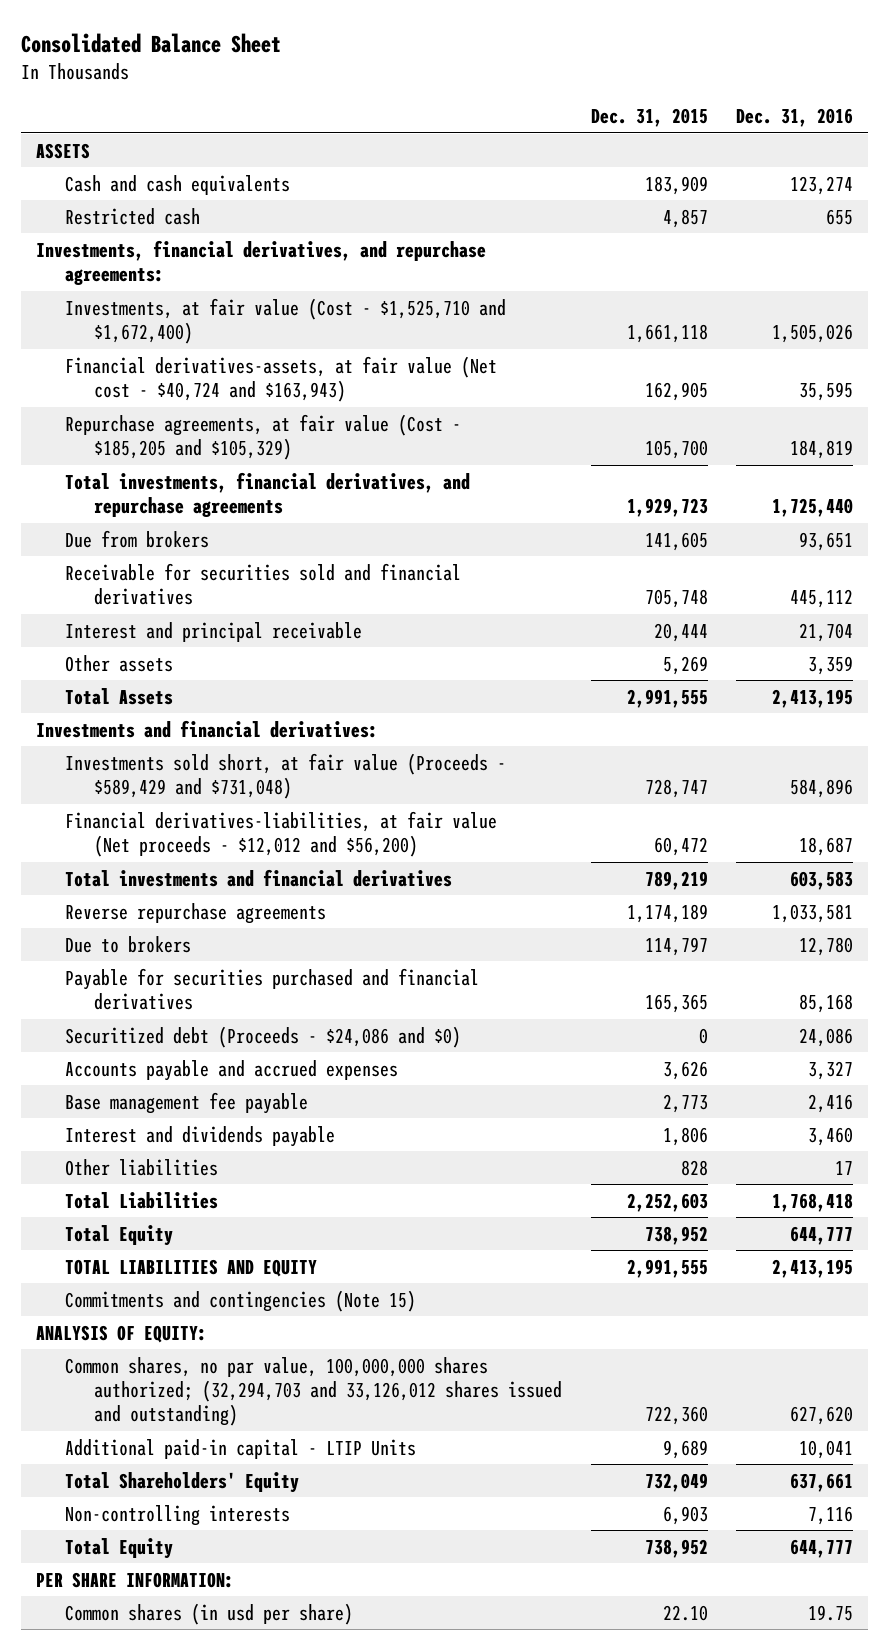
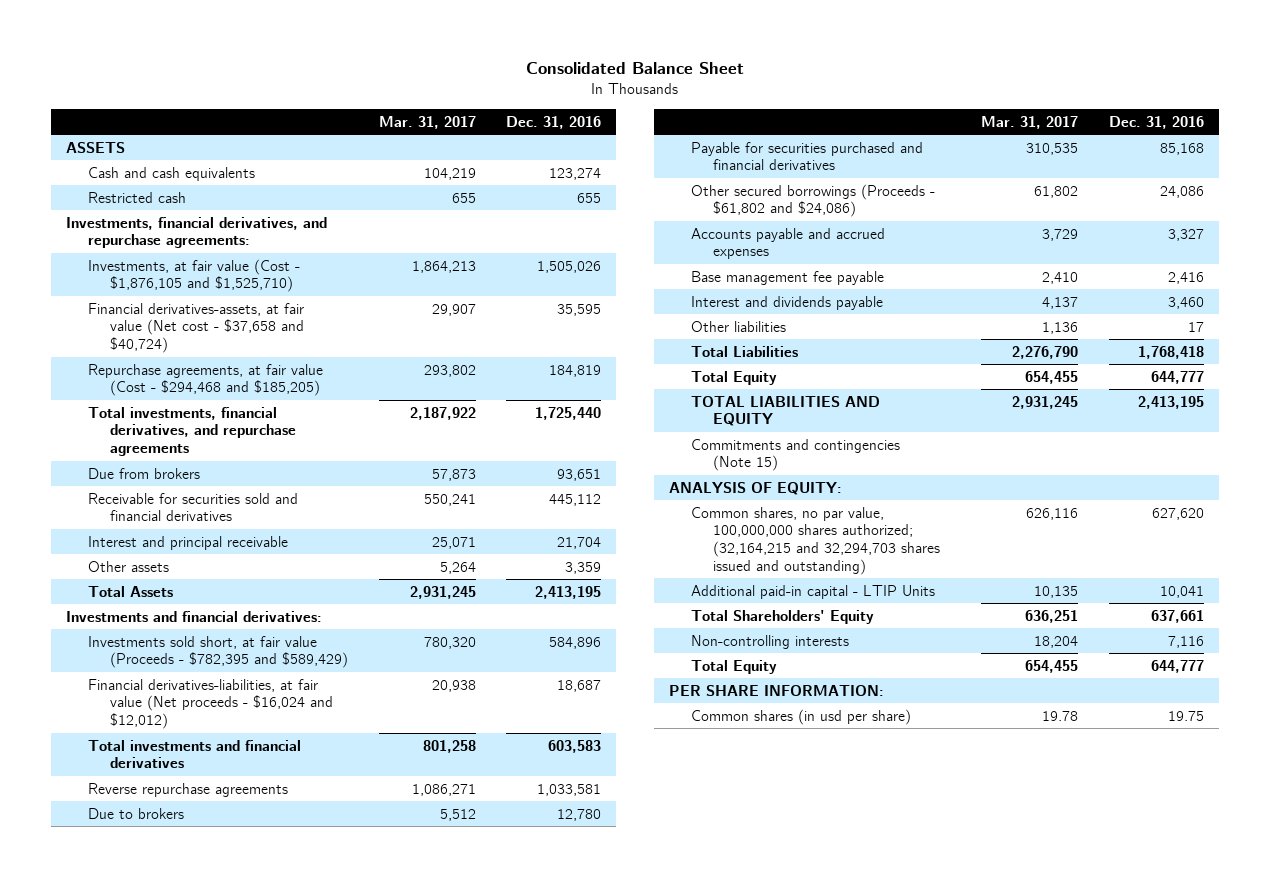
[590,107,708,127] Dec. 31, 2015 -> none
none -> [378,115,476,129] Mar. 31, 2017
[64,297,506,345] Investments, at fair value (Cost - $1,525,710 and $1,672,400) -> [88,258,301,293] Investments, at fair value (Cost - $1,876,105 and $1,525,710)
[64,355,497,403] Financial derivatives-assets, at fair value (Net cost - $40,724 and $163,943) -> [88,302,305,354] Financial derivatives-assets, at fair value (Net cost - $37,658 and $40,724)
[64,413,461,461] Repurchase agreements, at fair value (Cost - $185,205 and $105,329) -> [88,363,324,397] Repurchase agreements, at fair value (Cost - $294,468 and $185,205)
[64,752,506,800] Investments sold short, at fair value (Proceeds - $589,429 and $731,048) -> [88,635,349,669] Investments sold short, at fair value (Proceeds - $782,395 and $589,429)
[64,810,497,858] Financial derivatives-liabilities, at fair value (Net proceeds - $12,012 and $56,200) -> [88,678,334,730] Financial derivatives-liabilities, at fair value (Net proceeds - $16,024 and $12,012)
[64,1025,461,1048] Securitized debt (Proceeds - $24,086 and $0) -> [690,183,935,218] Other secured borrowings (Proceeds - $61,802 and $24,086)
[64,1356,562,1427] Common shares, no par value, 100,000,000 shares authorized; (32,294,703 and 33,126,012 shares issued and outstanding) -> [690,506,940,575] Common shares, no par value, 100,000,000 shares authorized; (32,164,215 and 32,294,703 shares issued and outstanding)

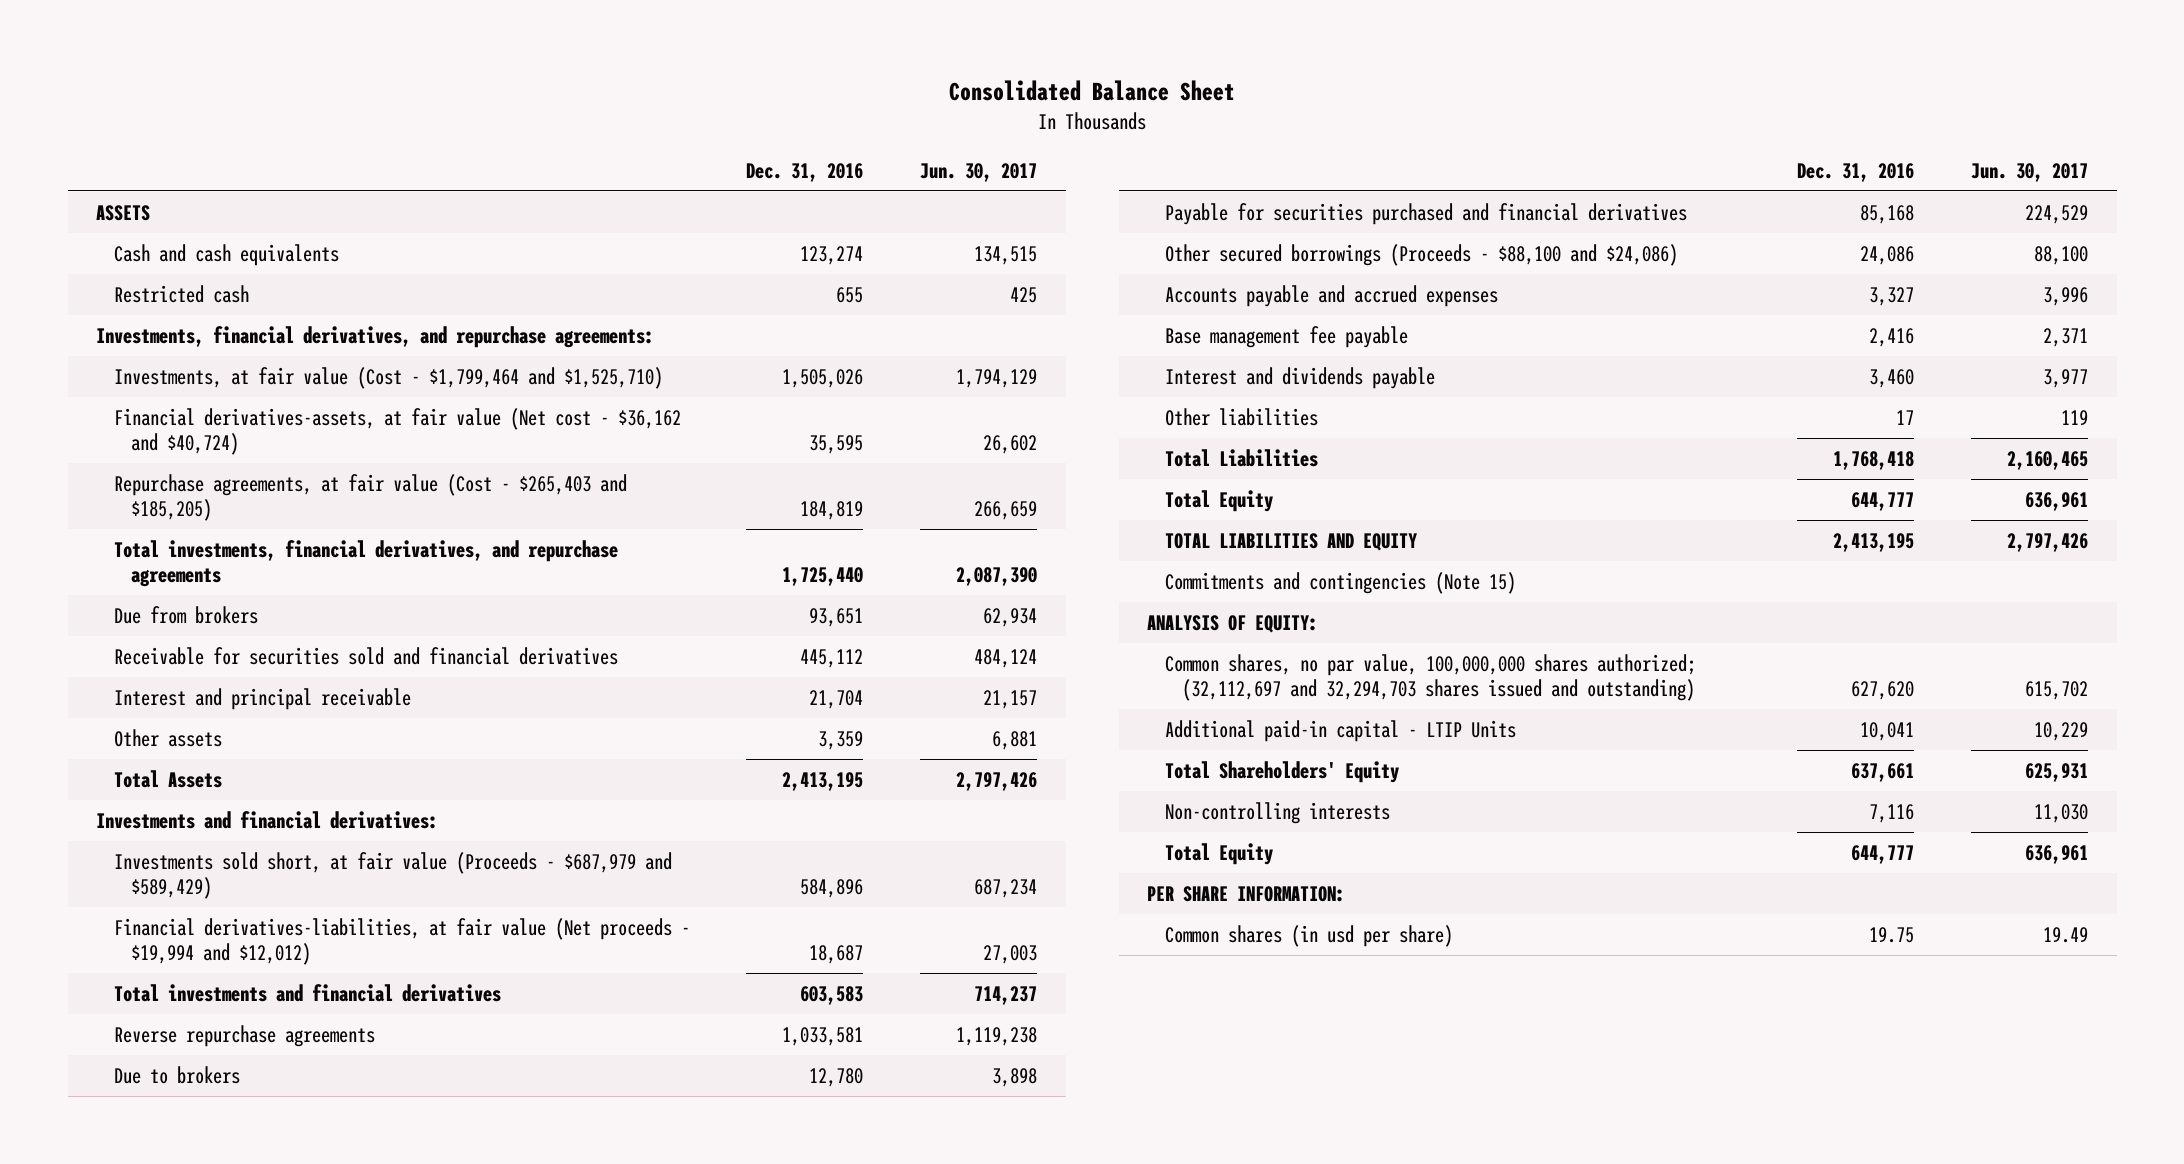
[378,115,476,129] Mar. 31, 2017 -> none
none -> [920,162,1038,182] Jun. 30, 2017
[88,258,301,293] Investments, at fair value (Cost - $1,876,105 and $1,525,710) -> [113,366,663,389] Investments, at fair value (Cost - $1,799,464 and $1,525,710)
[88,302,305,354] Financial derivatives-assets, at fair value (Net cost - $37,658 and $40,724) -> [113,407,681,455] Financial derivatives-assets, at fair value (Net cost - $36,162 and $40,724)
[88,363,324,397] Repurchase agreements, at fair value (Cost - $294,468 and $185,205) -> [113,473,627,521] Repurchase agreements, at fair value (Cost - $265,403 and $185,205)
[88,635,349,669] Investments sold short, at fair value (Proceeds - $782,395 and $589,429) -> [113,851,672,899] Investments sold short, at fair value (Proceeds - $687,979 and $589,429)
[88,678,334,730] Financial derivatives-liabilities, at fair value (Net proceeds - $16,024 and $12,012) -> [113,917,690,965] Financial derivatives-liabilities, at fair value (Net proceeds - $19,994 and $12,012)
[690,183,935,218] Other secured borrowings (Proceeds - $61,802 and $24,086) -> [1164,243,1678,266] Other secured borrowings (Proceeds - $88,100 and $24,086)
[690,506,940,575] Common shares, no par value, 100,000,000 shares authorized; (32,164,215 and 32,294,703 shares issued and outstanding) -> [1164,653,1696,701] Common shares, no par value, 100,000,000 shares authorized; (32,112,697 and 32,294,703 shares issued and outstanding)

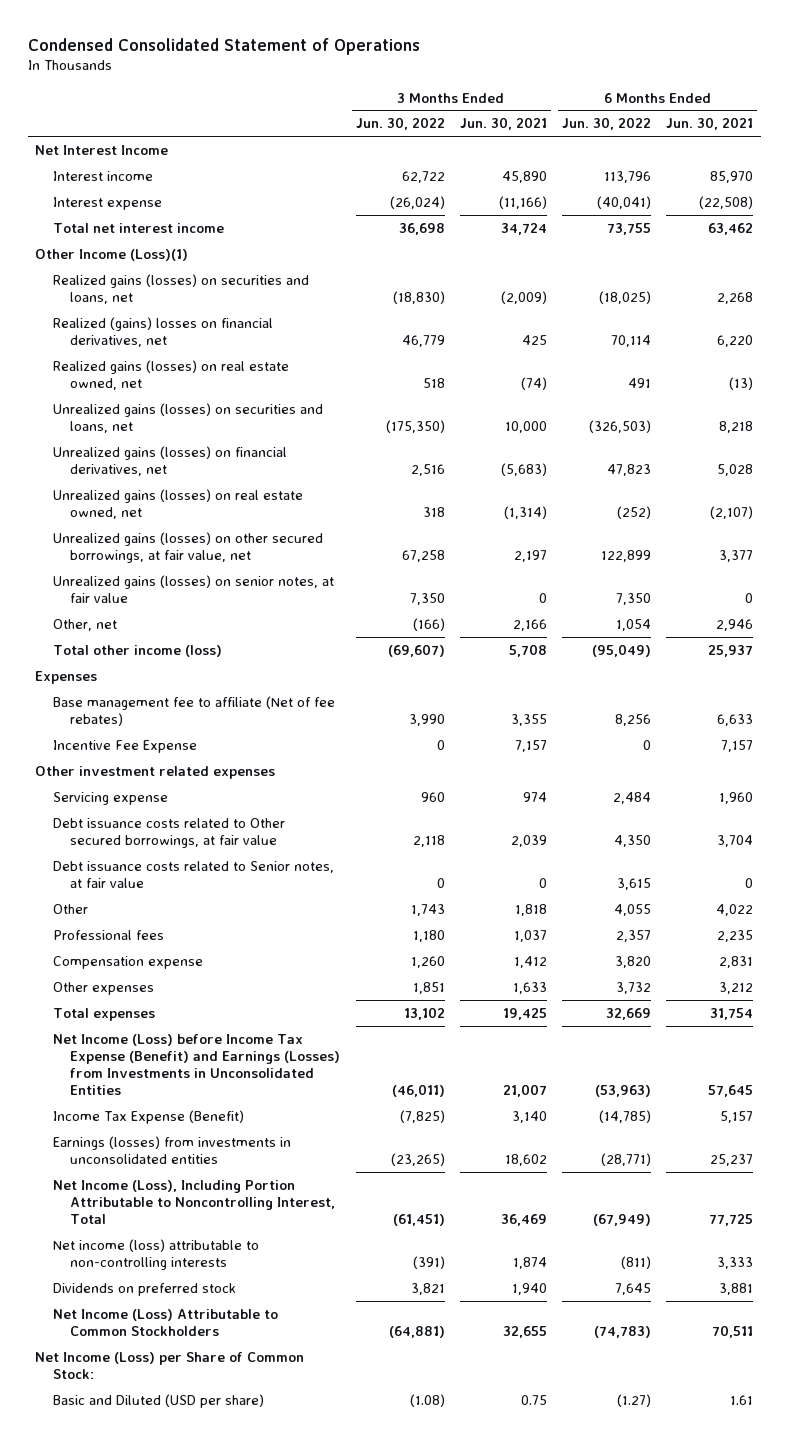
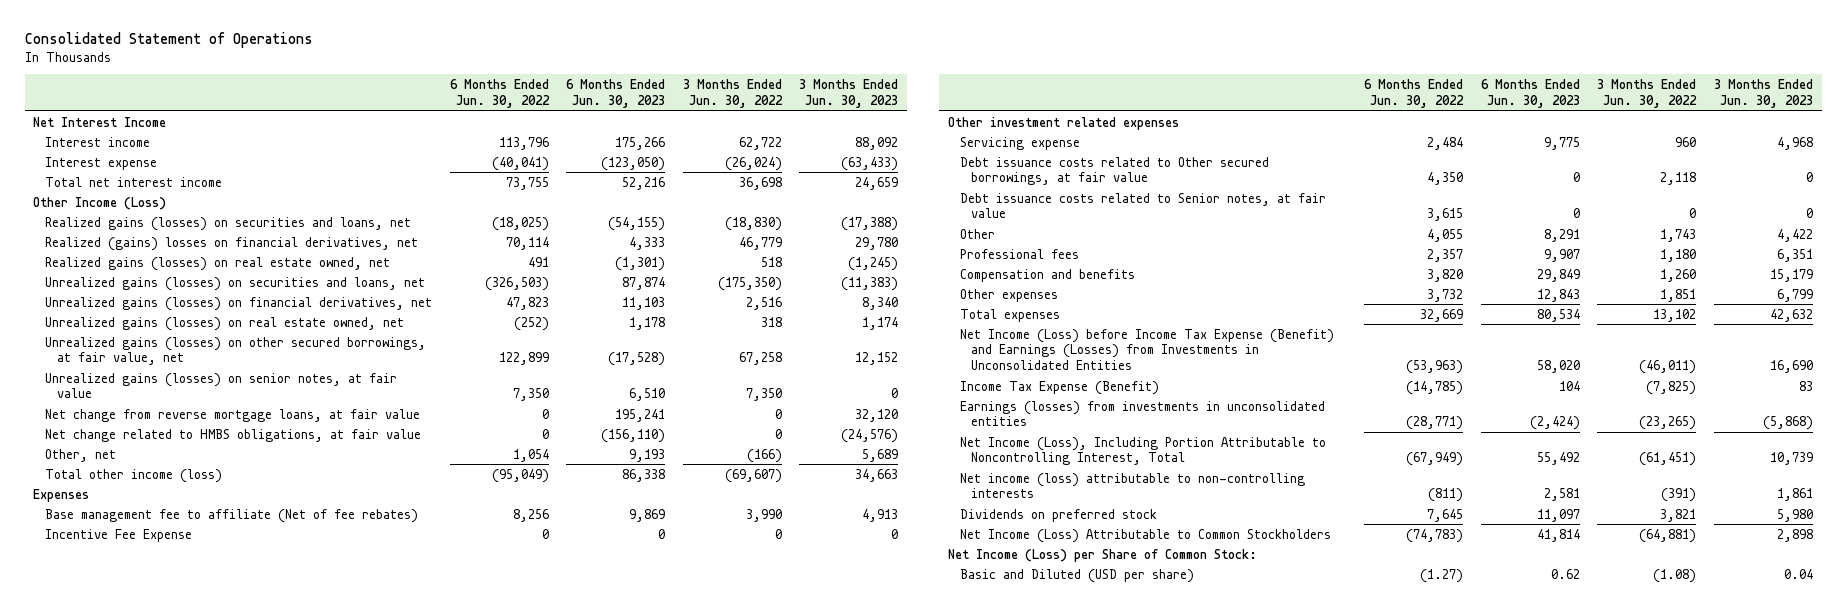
[27,37,420,55] Condensed Consolidated Statement of Operations -> [24,32,313,49] Consolidated Statement of Operations
[459,117,547,131] Jun. 30, 2021 -> none
[666,117,754,131] Jun. 30, 2021 -> none
none -> [566,78,666,108] 6 Months Ended Jun. 30, 2023
none -> [799,78,899,108] 3 Months Ended Jun. 30, 2023
[35,248,189,261] Other Income (Loss)(1) -> [33,196,167,210] Other Income (Loss)
none -> [45,408,421,422] Net change from reverse mortgage loans, at fair value
none -> [45,428,422,442] Net change related to HMBS obligations, at fair value
[52,955,203,969] Compensation expense -> [959,268,1135,282] Compensation and benefits

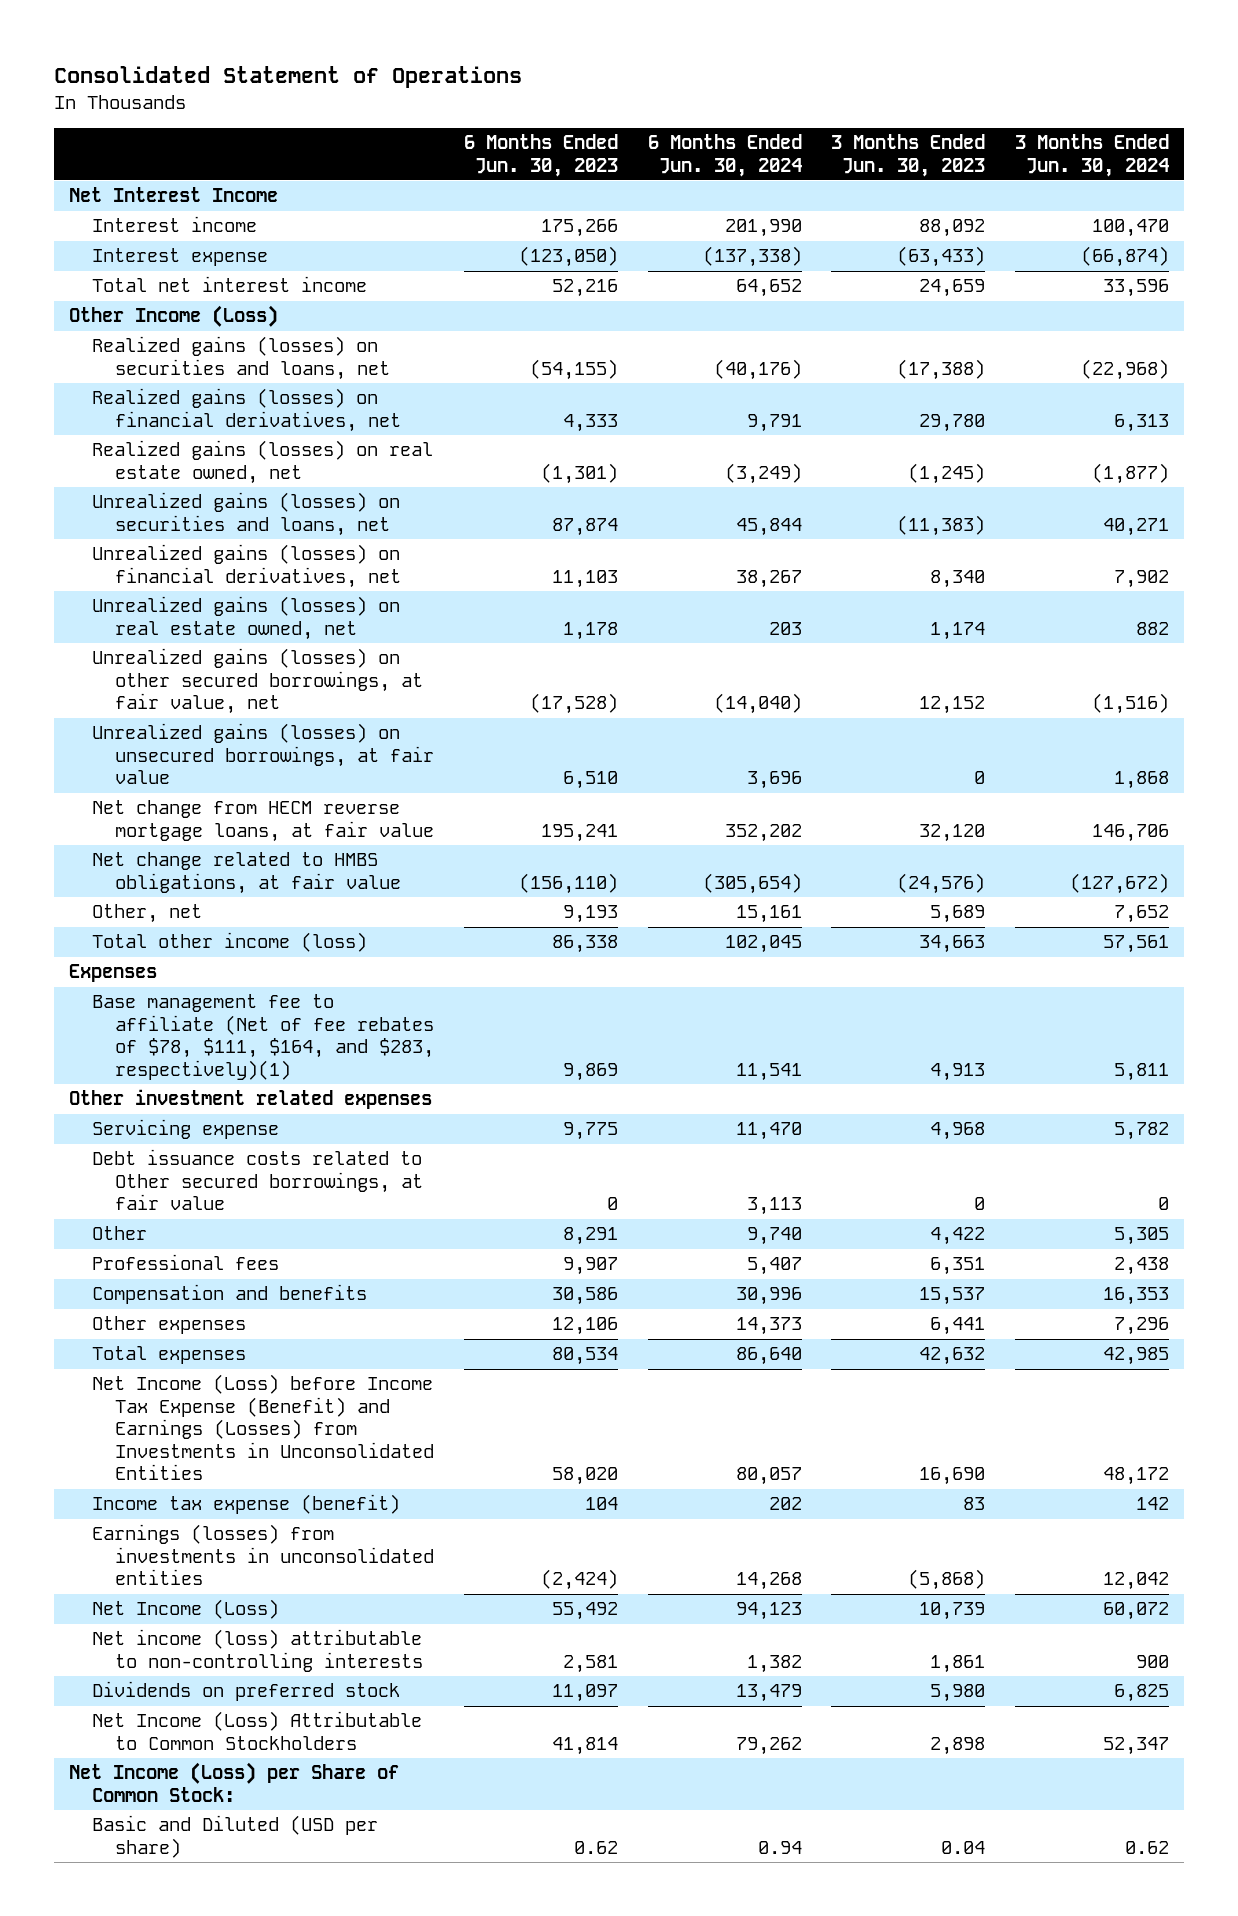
[449,78,550,108] 6 Months Ended Jun. 30, 2022 -> none
[682,78,783,108] 3 Months Ended Jun. 30, 2022 -> none
none -> [647,134,802,177] 6 Months Ended Jun. 30, 2024
none -> [1014,134,1169,177] 3 Months Ended Jun. 30, 2024
[45,236,419,251] Realized (gains) losses on financial derivatives, net -> [92,388,402,432] Realized gains (losses) on financial derivatives, net
[45,372,398,399] Unrealized gains (losses) on senior notes, at fair value -> [92,723,435,785] Unrealized gains (losses) on unsecured borrowings, at fair value
[45,408,421,422] Net change from reverse mortgage loans, at fair value -> [92,800,435,842] Net change from HECM reverse mortgage loans, at fair value
[45,528,193,542] Incentive Fee Expense -> none
[45,508,419,523] Base management fee to affiliate (Net of fee rebates) -> [92,994,435,1080] Base management fee to affiliate (Net of fee rebates of $78, $111, $164, and $283, respectively)(1)
[959,192,1326,219] Debt issuance costs related to Senior notes, at fair value -> none
[1536,268,1580,282] 29,849 -> [552,1287,619,1306] 30,586
[1769,268,1813,282] 15,179 -> [919,1287,986,1306] 15,537
[1536,288,1580,302] 12,843 -> [552,1317,619,1336] 12,106
[1776,288,1813,302] 6,799 -> [930,1317,986,1336] 6,441
[959,380,1159,395] Income Tax Expense (Benefit) -> [92,1494,401,1515] Income tax expense (benefit)
[959,436,1326,466] Net Income (Loss), Including Portion Attributable to Noncontrolling Interest, Total -> [92,1599,280,1620] Net Income (Loss)

